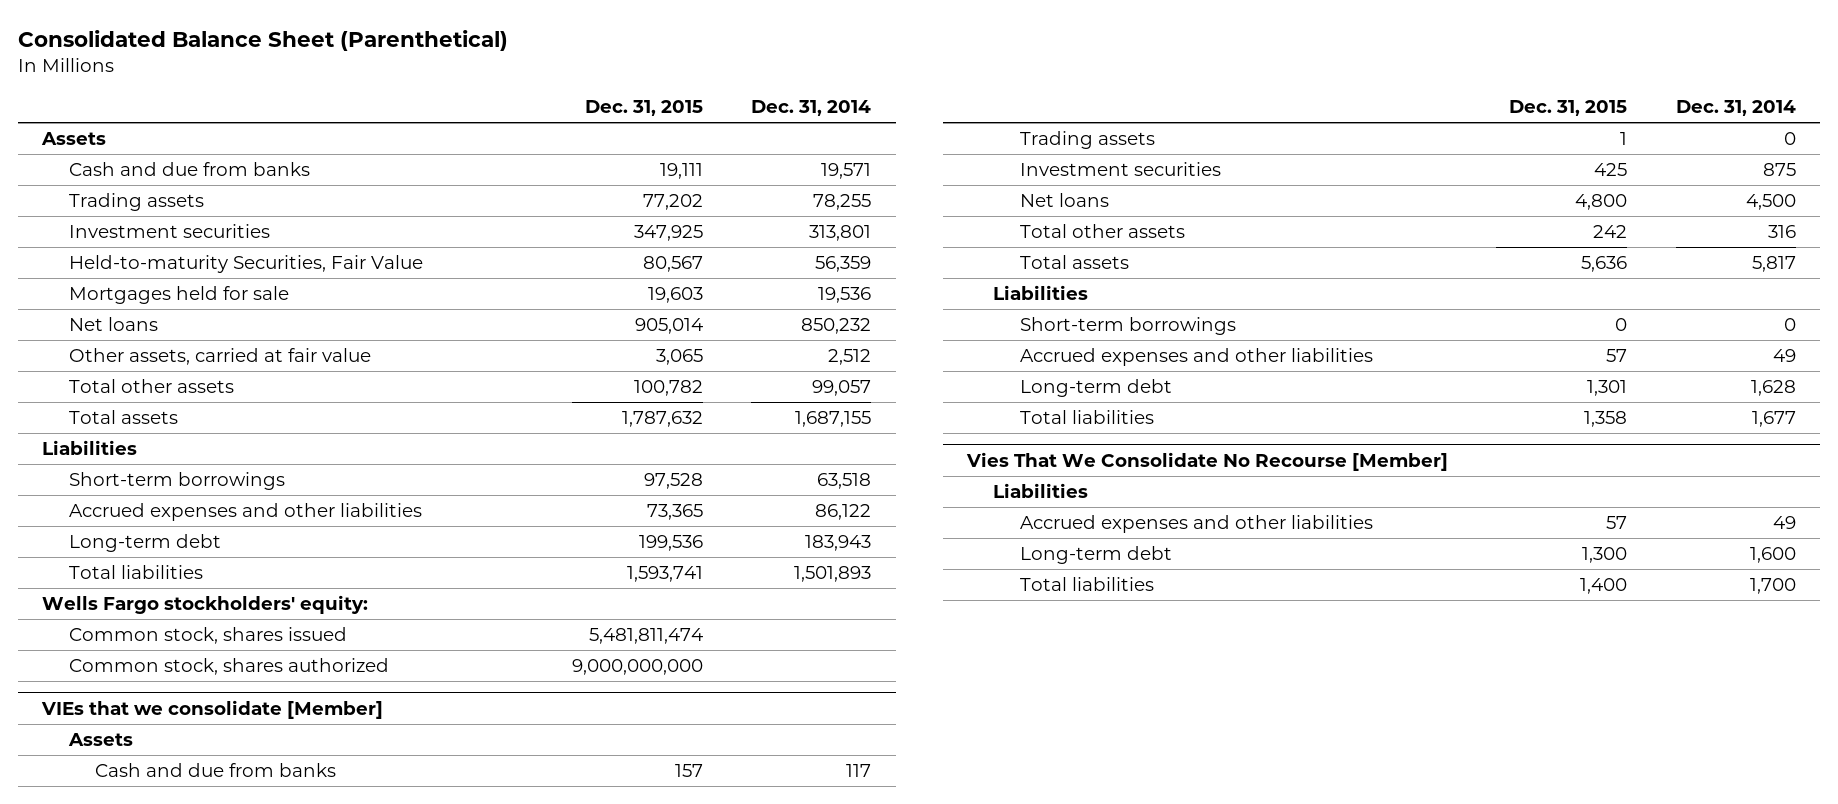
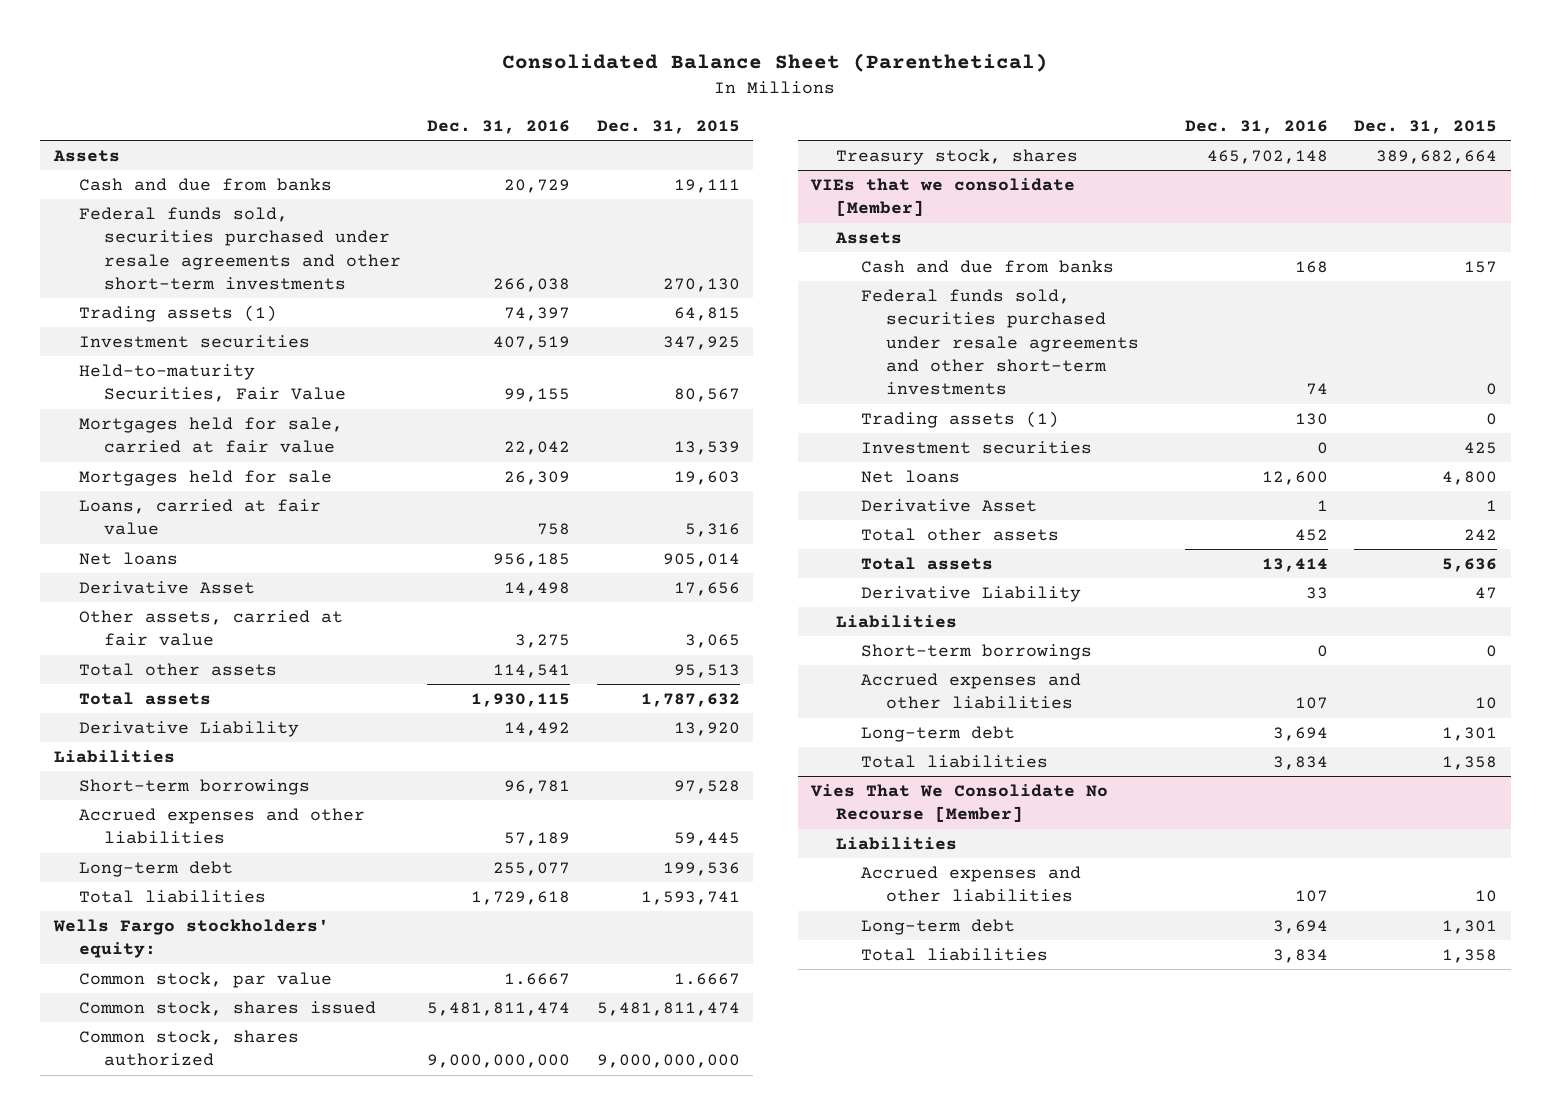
[751,100,872,117] Dec. 31, 2014 -> none
none -> [427,119,571,134] Dec. 31, 2016
none -> [78,206,401,290] Federal funds sold, securities purchased under resale agreements and other short-term investments
[68,193,204,212] Trading assets -> [78,304,277,322] Trading assets (1)
[642,194,703,211] 77,202 -> [673,306,740,321] 64,815
none -> [78,416,343,454] Mortgages held for sale, carried at fair value
none -> [78,498,321,536] Loans, carried at fair value
none -> [78,580,255,594] Derivative Asset
[633,380,703,397] 100,782 -> [673,663,740,678] 95,513
none -> [78,720,299,737] Derivative Liability
[646,504,703,521] 73,365 -> [673,832,740,847] 59,445
none -> [78,971,332,988] Common stock, par value
none -> [836,148,1079,165] Treasury stock, shares
none -> [861,288,1140,396] Federal funds sold, securities purchased under resale agreements and other short-term investments
[1019,131,1155,150] Trading assets -> [861,410,1060,428] Trading assets (1)
[1620,132,1628,146] 1 -> [1486,412,1498,425] 0
none -> [861,498,1038,512] Derivative Asset
none -> [861,585,1082,602] Derivative Liability
[1606,349,1628,363] 57 -> [1475,697,1498,710] 10
[1606,516,1628,530] 57 -> [1475,890,1498,903] 10
[1582,547,1628,564] 1,300 -> [1442,919,1498,934] 1,301
[1580,578,1628,595] 1,400 -> [1442,948,1498,963] 1,358

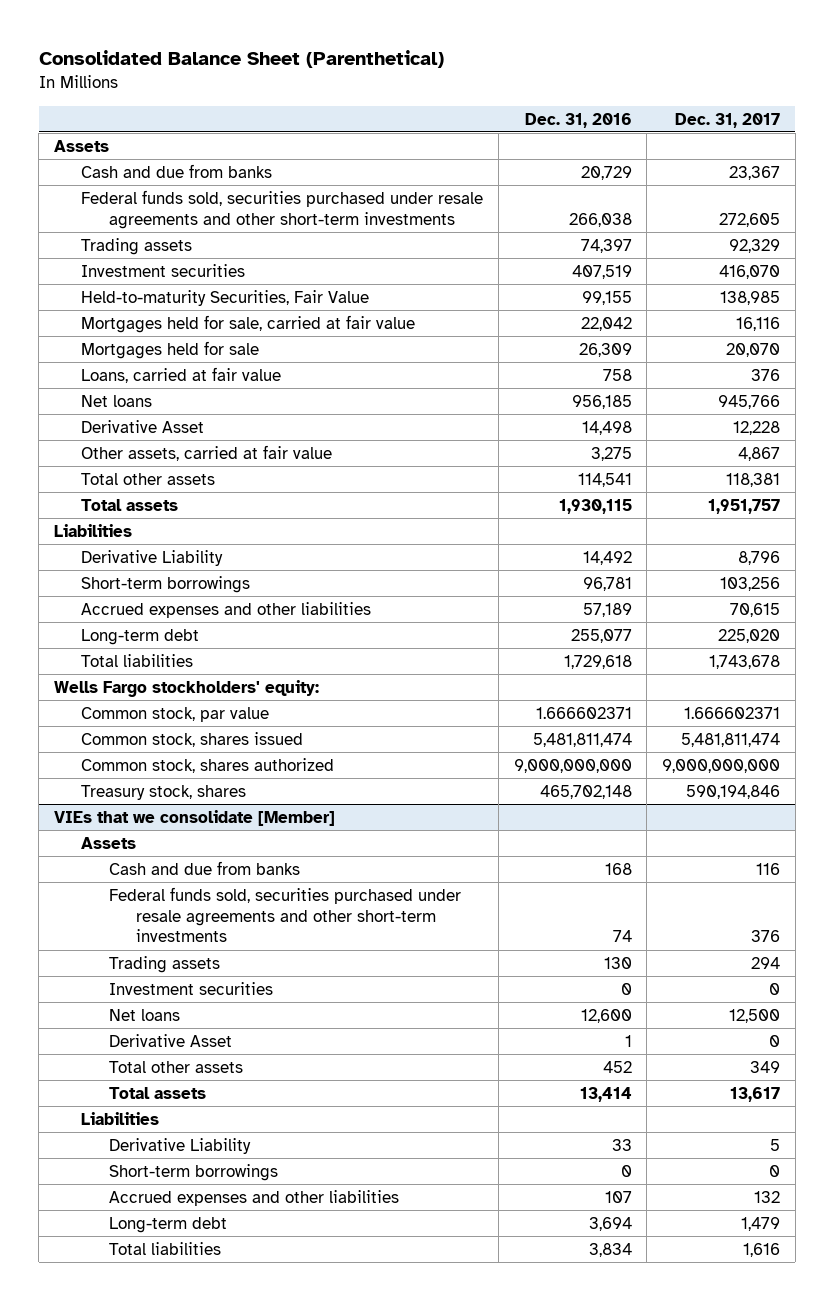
[596,119,740,134] Dec. 31, 2015 -> none
none -> [674,112,780,128] Dec. 31, 2017
[78,304,277,322] Trading assets (1) -> [81,237,193,255] Trading assets
[78,720,299,737] Derivative Liability -> [81,549,224,566] Derivative Liability
[504,972,571,985] 1.6667 -> [535,706,632,719] 1.666602371
[861,410,1060,428] Trading assets (1) -> [108,955,220,973] Trading assets
[861,585,1082,602] Derivative Liability -> [108,1137,251,1154] Derivative Liability
[810,783,1109,823] Vies That We Consolidate No Recourse [Member] -> none
[836,836,958,850] Liabilities -> none
[861,865,1082,903] Accrued expenses and other liabilities -> none
[861,918,1016,935] Long-term debt -> none
[861,947,1049,961] Total liabilities -> none

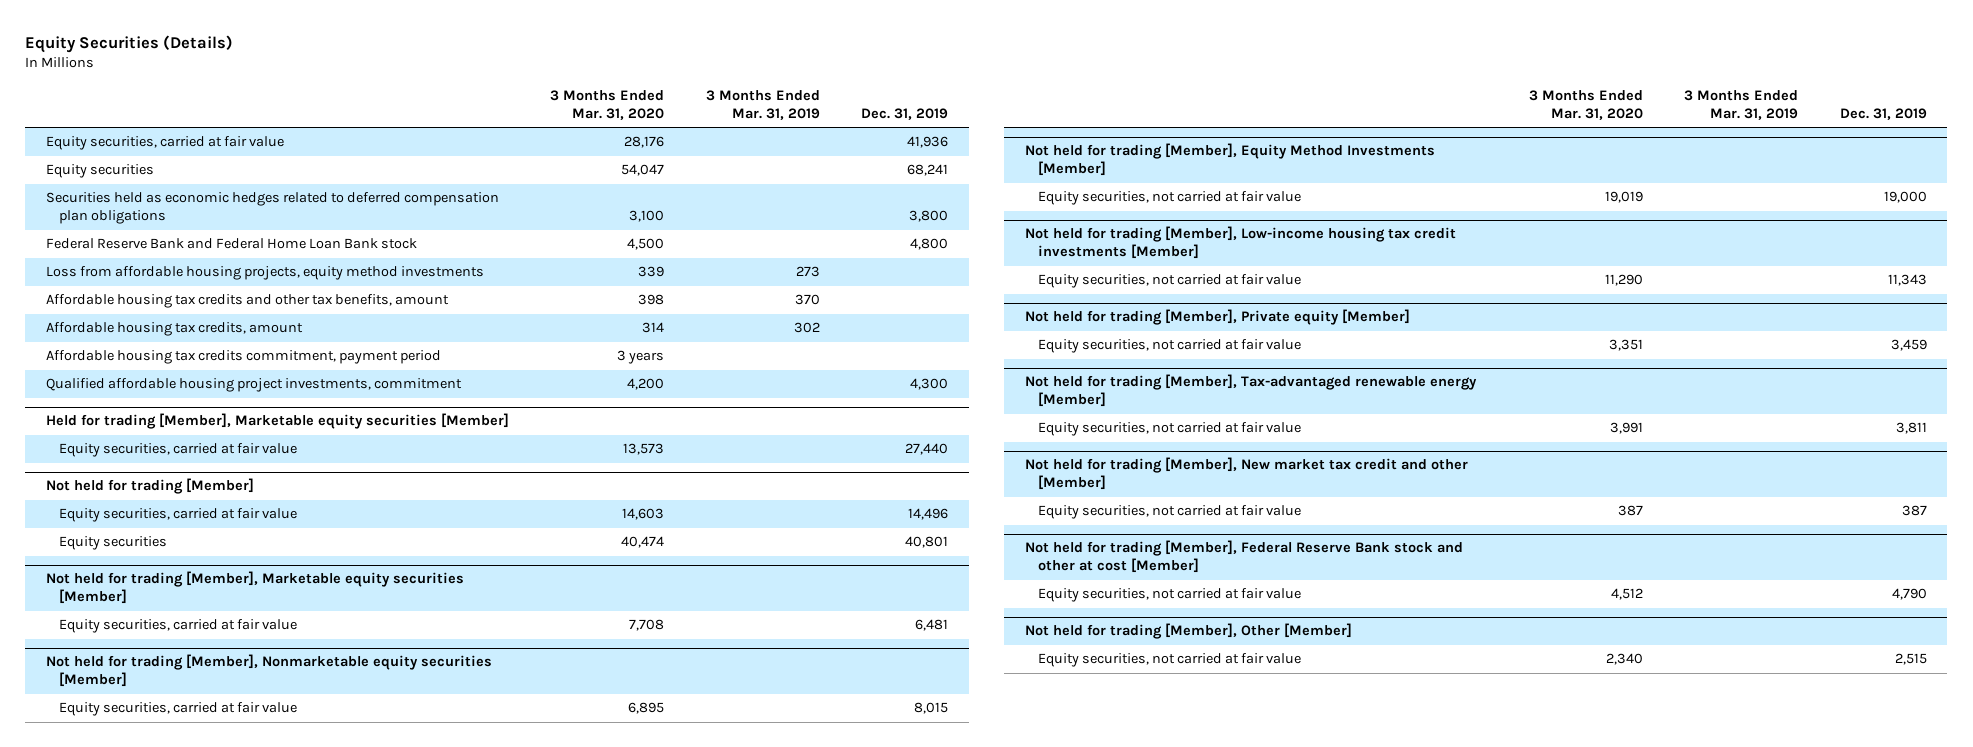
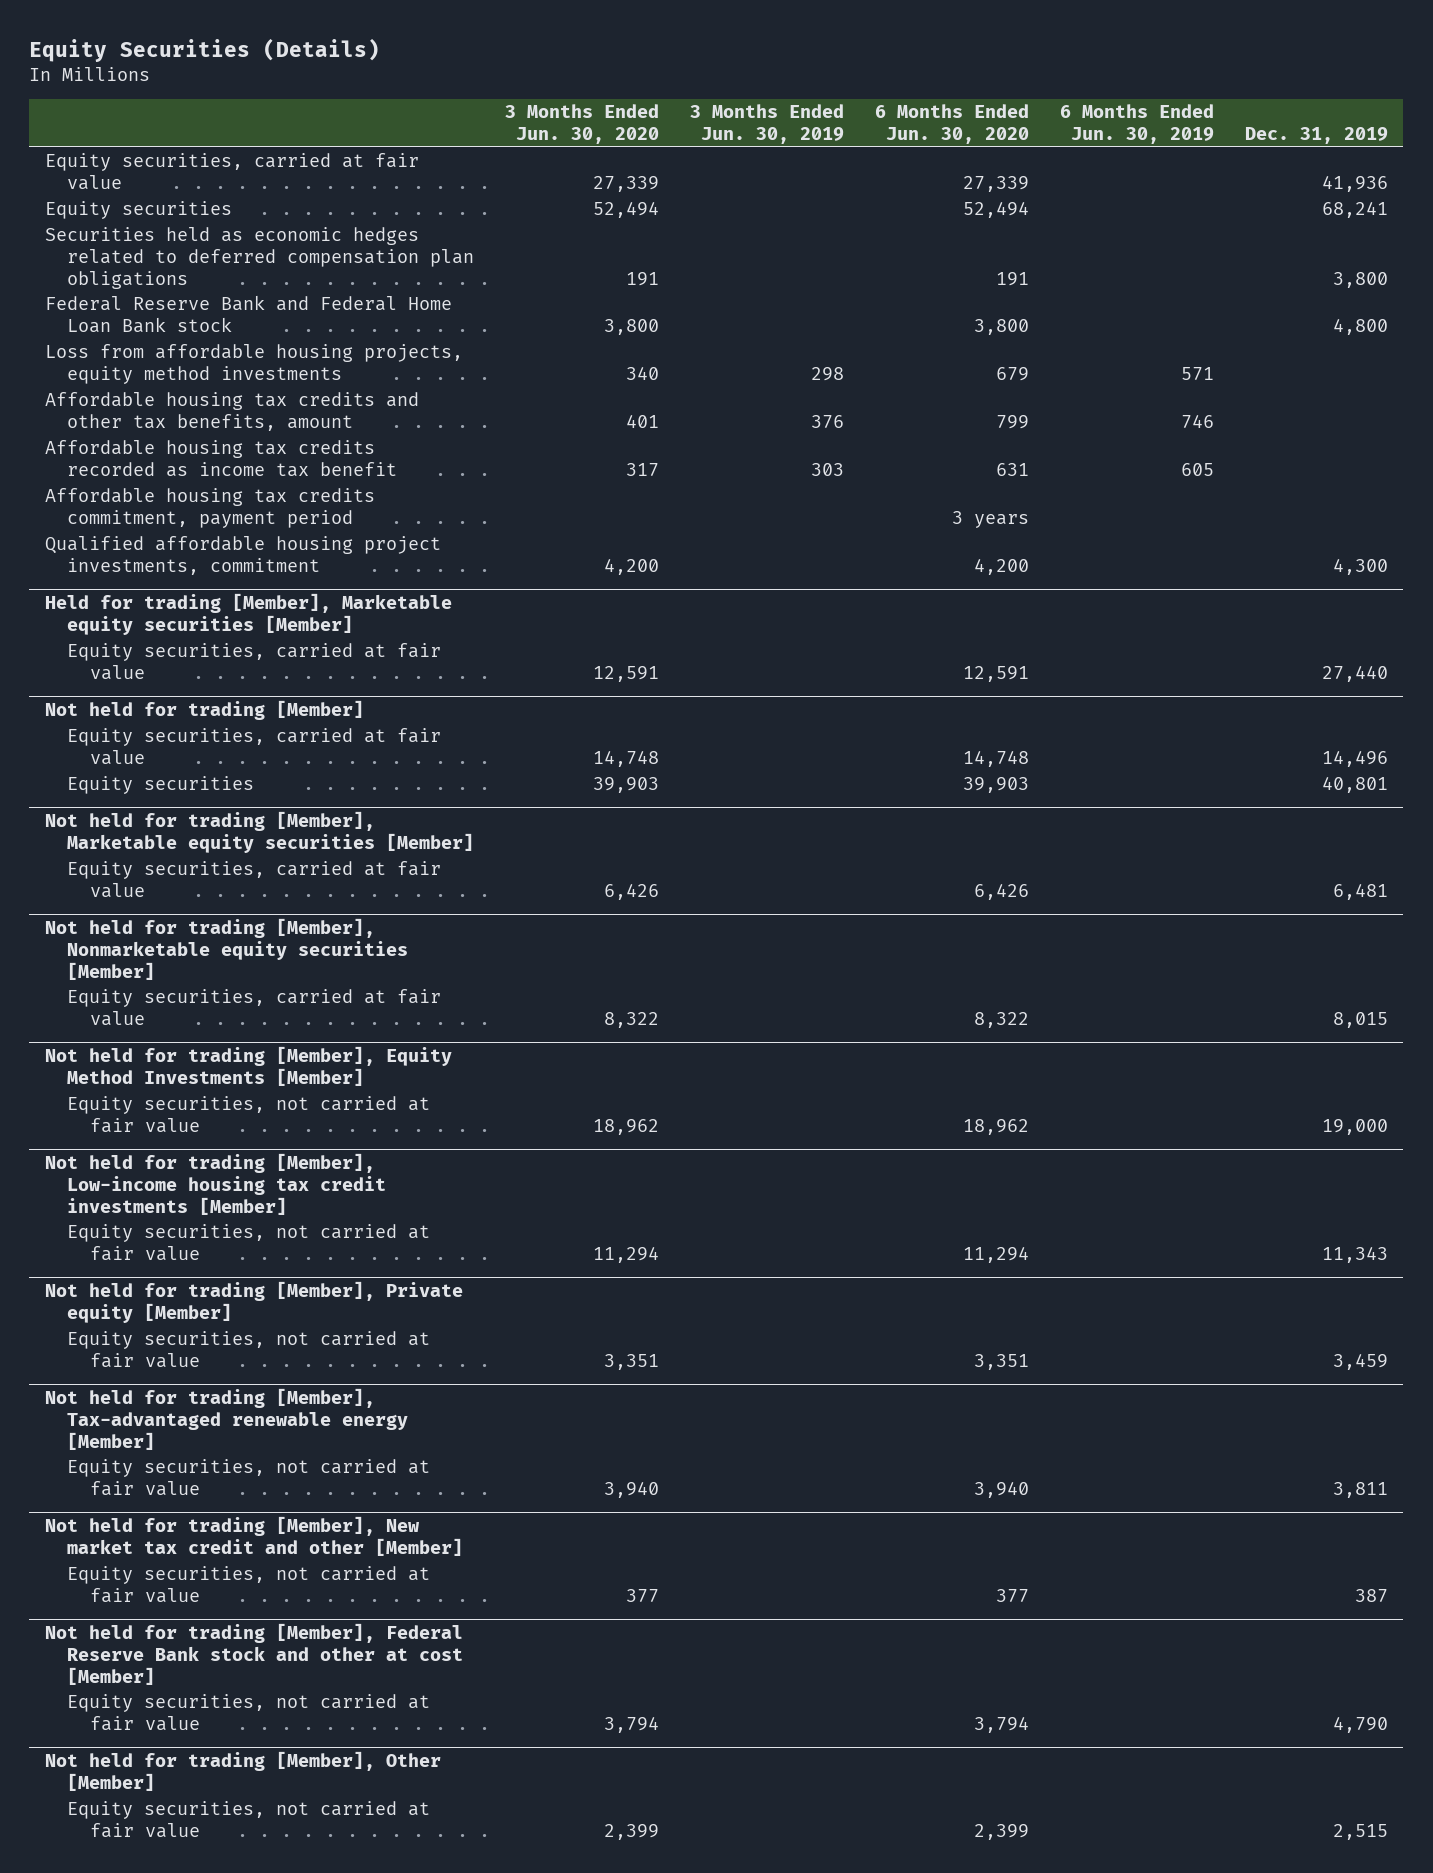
[550,89,665,120] 3 Months Ended Mar. 31, 2020 -> none
[705,89,820,120] 3 Months Ended Mar. 31, 2019 -> none
none -> [505,104,660,144] 3 Months Ended Jun. 30, 2020
none -> [690,104,845,144] 3 Months Ended Jun. 30, 2019
none -> [874,104,1029,144] 6 Months Ended Jun. 30, 2020
none -> [1059,104,1214,144] 6 Months Ended Jun. 30, 2019
[46,322,304,337] Affordable housing tax credits, amount -> [44,440,398,477] Affordable housing tax credits recorded as income tax benefit

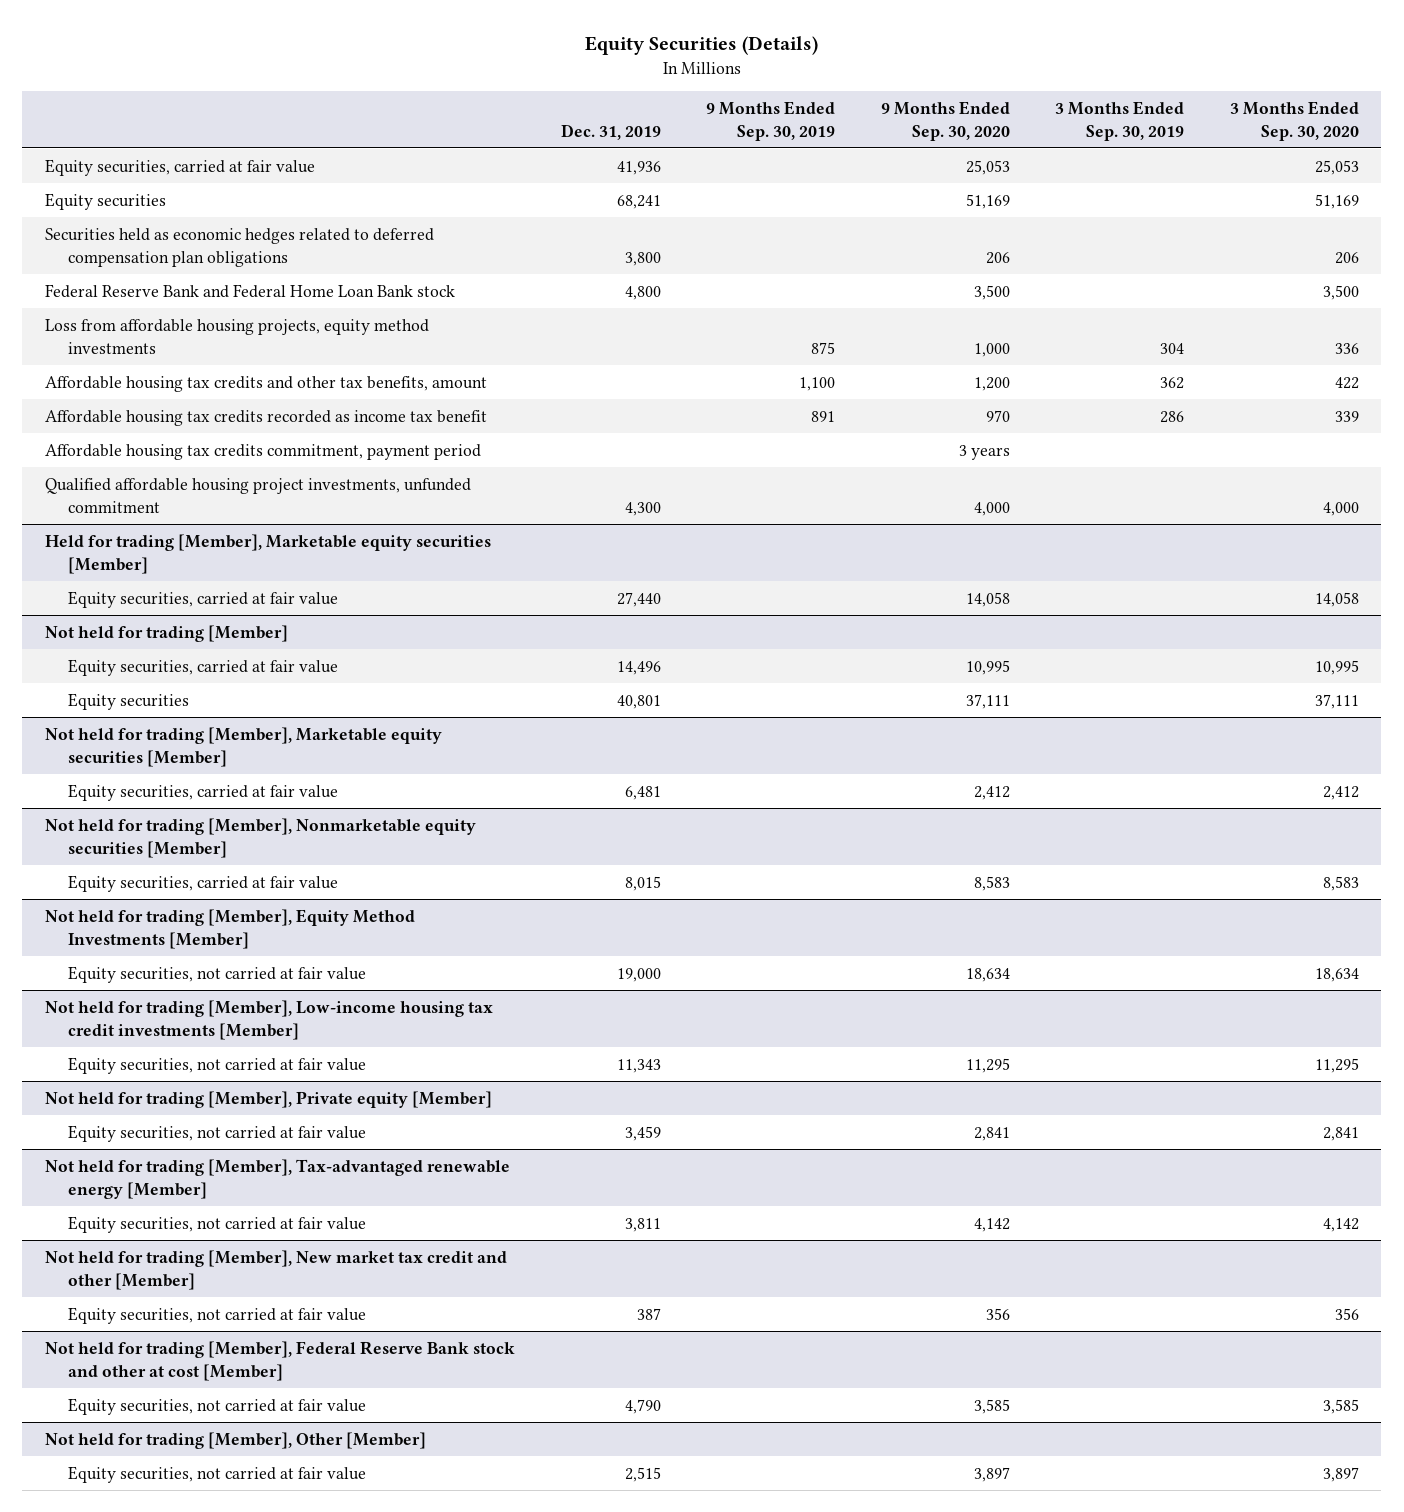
[505,104,660,144] 3 Months Ended Jun. 30, 2020 -> none
[690,104,845,144] 3 Months Ended Jun. 30, 2019 -> none
[874,104,1029,144] 6 Months Ended Jun. 30, 2020 -> none
[1059,104,1214,144] 6 Months Ended Jun. 30, 2019 -> none
none -> [706,100,836,141] 9 Months Ended Sep. 30, 2019
none -> [880,100,1010,141] 9 Months Ended Sep. 30, 2020
none -> [1055,100,1185,141] 3 Months Ended Sep. 30, 2019
none -> [1229,100,1359,141] 3 Months Ended Sep. 30, 2020
[44,536,441,575] Qualified affordable housing project investments, commitment -> [45,477,472,513] Qualified affordable housing project investments, unfunded commitment

